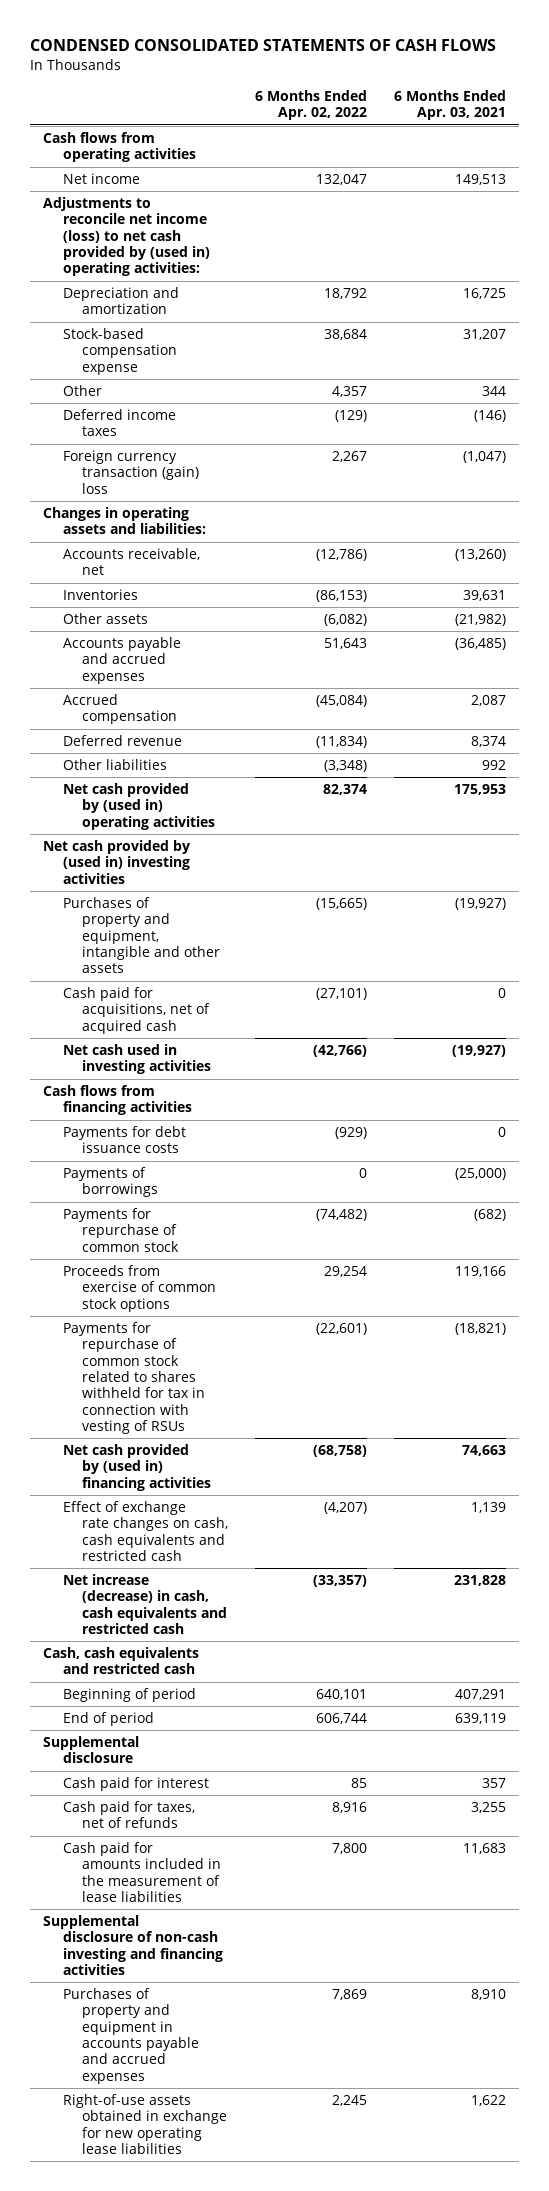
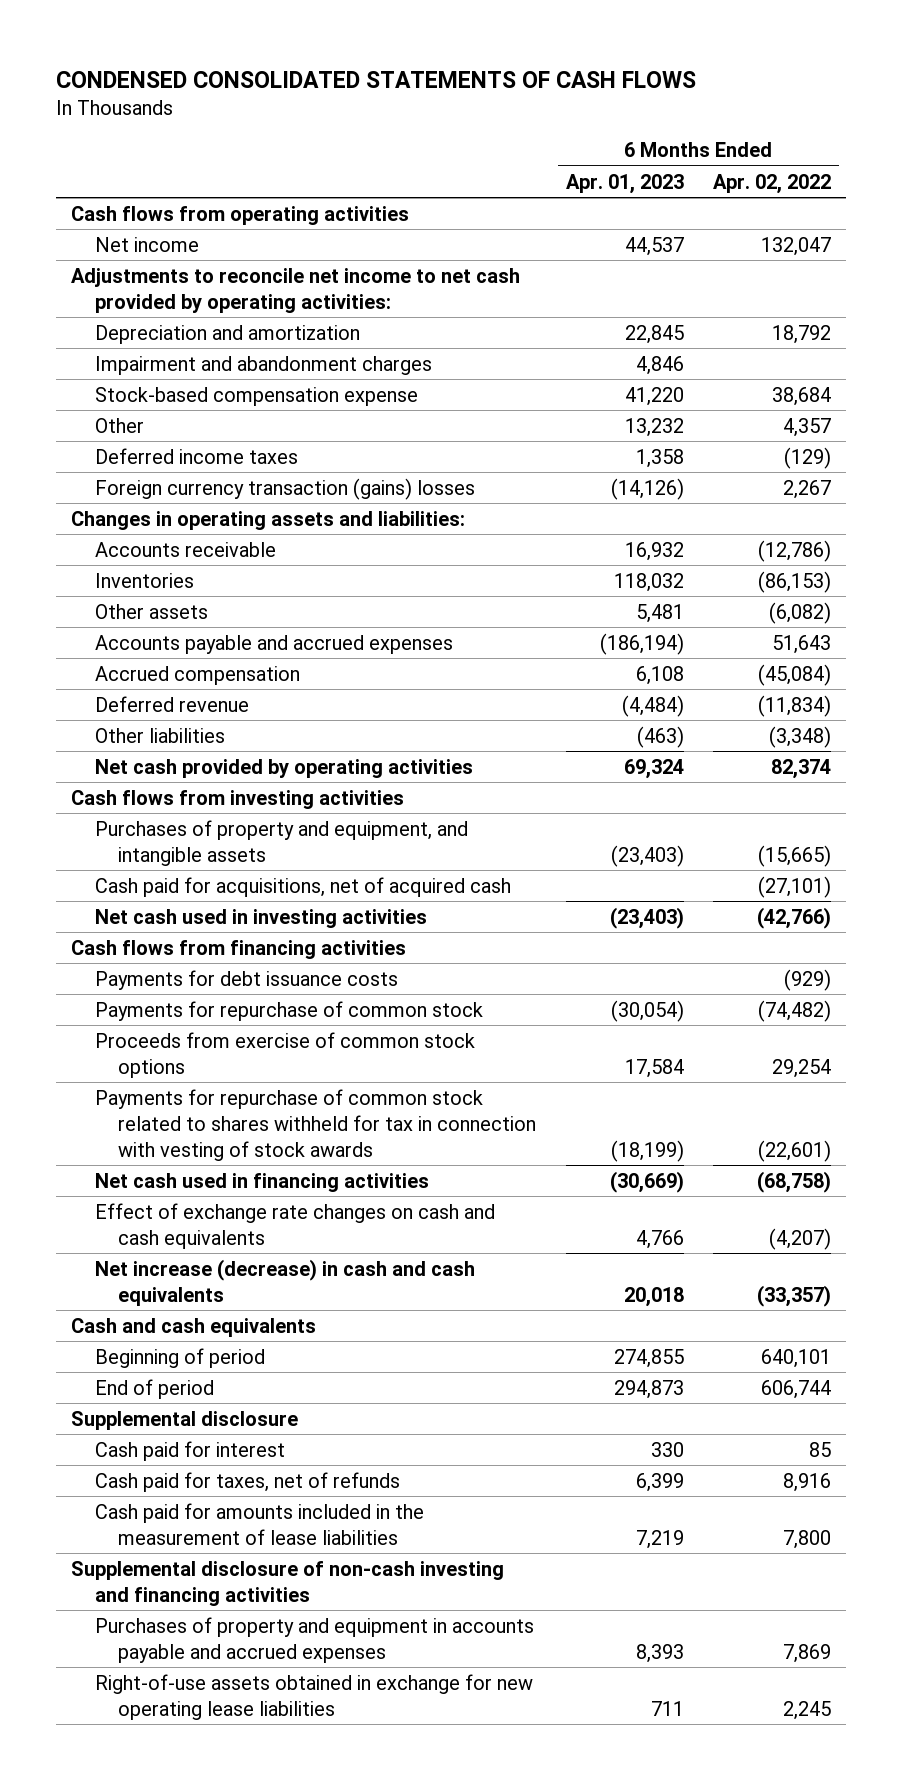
[393,90,506,121] 6 Months Ended Apr. 03, 2021 -> none
none -> [565,173,684,194] Apr. 01, 2023
[43,197,210,277] Adjustments to reconcile net income (loss) to net cash provided by (used in) operating activities: -> [71,267,521,313] Adjustments to reconcile net income to net cash provided by operating activities:
none -> [94,355,432,375] Impairment and abandonment charges
[62,450,200,494] Foreign currency transaction (gain) loss -> [94,477,475,500] Foreign currency transaction (gains) losses
[62,548,200,576] Accounts receivable, net -> [94,541,276,557] Accounts receivable
[62,783,216,830] Net cash provided by (used in) operating activities -> [94,758,473,778] Net cash provided by operating activities
[43,840,191,884] Net cash provided by (used in) investing activities -> [71,789,405,809] Cash flows from investing activities
[62,897,221,974] Purchases of property and equipment, intangible and other assets -> [94,819,468,866] Purchases of property and equipment, and intangible assets
[62,1167,159,1198] Payments of borrowings -> none
[62,1322,206,1435] Payments for repurchase of common stock related to shares withheld for tax in connection with vesting of RSUs -> [94,1088,536,1161] Payments for repurchase of common stock related to shares withheld for tax in connection with vesting of stock awards
[62,1444,212,1491] Net cash provided by (used in) financing activities -> [94,1172,429,1192] Net cash used in financing activities
[62,1501,229,1562] Effect of exchange rate changes on cash, cash equivalents and restricted cash -> [94,1202,495,1249] Effect of exchange rate changes on cash and cash equivalents
[62,1574,228,1635] Net increase (decrease) in cash, cash equivalents and restricted cash -> [94,1258,475,1306] Net increase (decrease) in cash and cash equivalents
[43,1647,200,1675] Cash, cash equivalents and restricted cash -> [71,1317,317,1337] Cash and cash equivalents

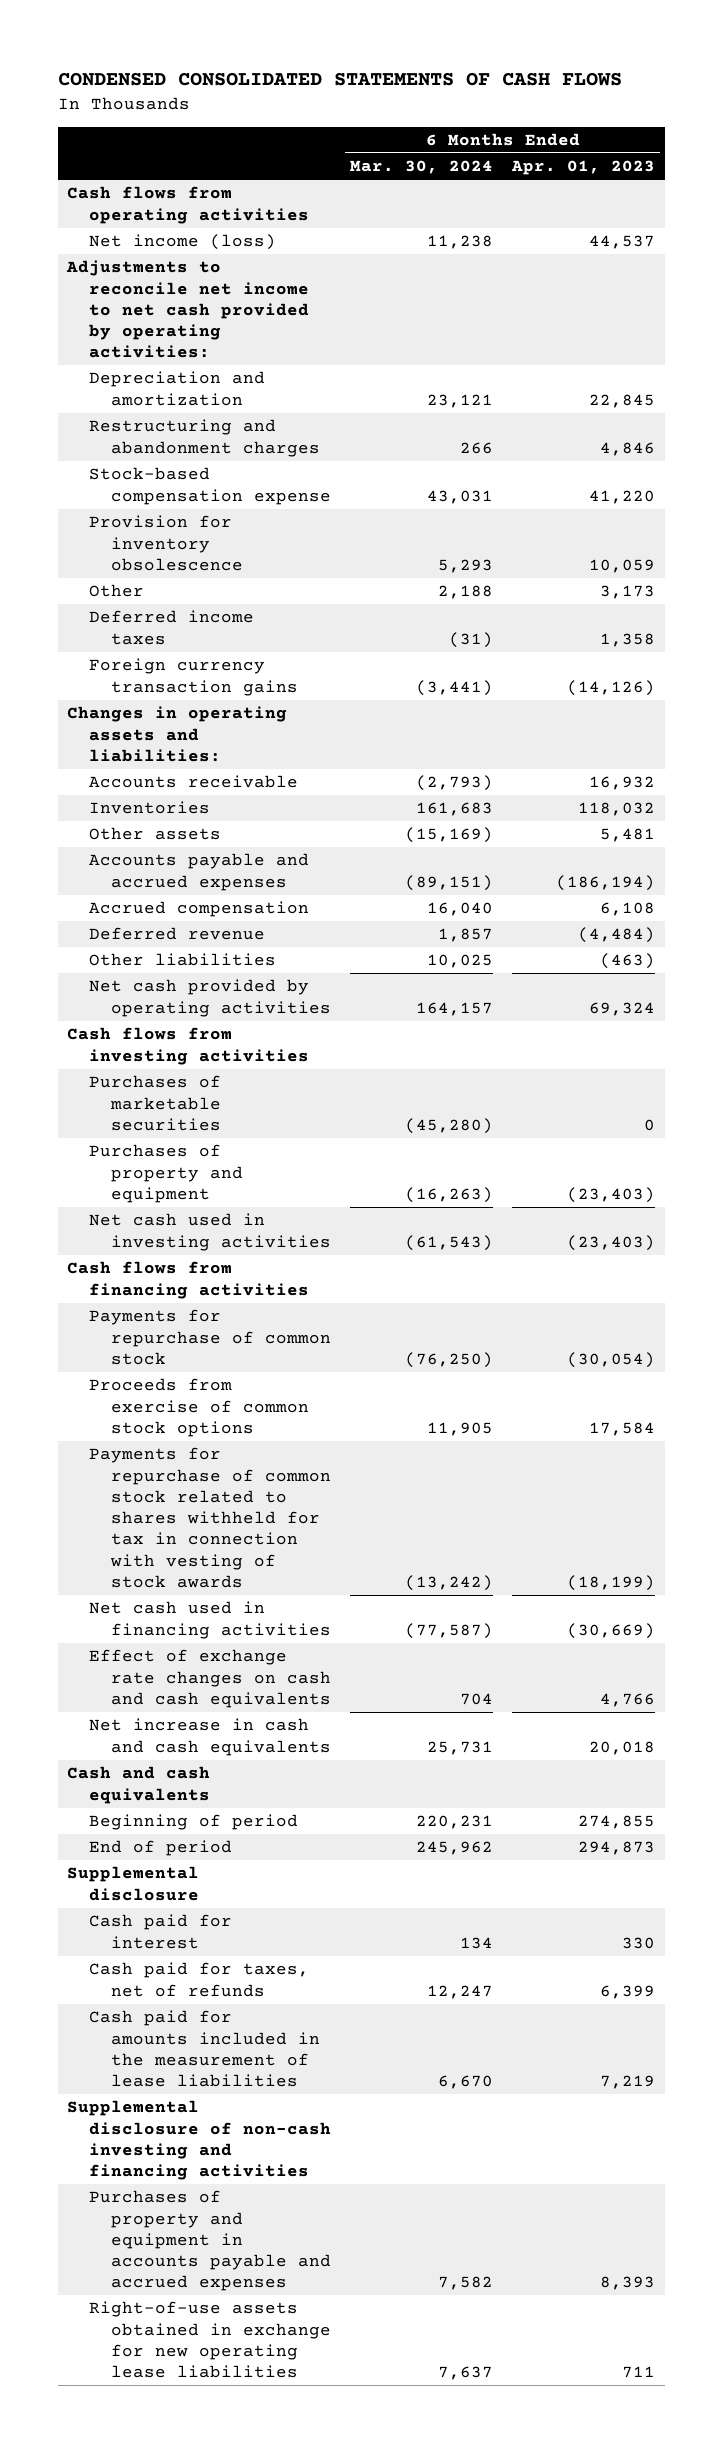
[713,173,832,194] Apr. 02, 2022 -> none
none -> [350,160,494,175] Mar. 30, 2024
[94,236,199,252] Net income -> [88,234,276,251] Net income (loss)
[94,355,432,375] Impairment and abandonment charges -> [88,419,320,457] Restructuring and abandonment charges
none -> [88,515,243,571] Provision for inventory obsolescence
[624,417,684,437] 13,232 -> [600,585,656,600] 3,173
[94,477,475,500] Foreign currency transaction (gains) losses -> [88,658,298,696] Foreign currency transaction gains
[94,876,511,897] Cash paid for acquisitions, net of acquired cash -> none
none -> [88,1075,221,1131] Purchases of marketable securities
[94,819,468,866] Purchases of property and equipment, and intangible assets -> [88,1144,243,1203] Purchases of property and equipment
[94,969,398,990] Payments for debt issuance costs -> none
[94,1258,475,1306] Net increase (decrease) in cash and cash equivalents -> [88,1718,331,1756] Net increase in cash and cash equivalents

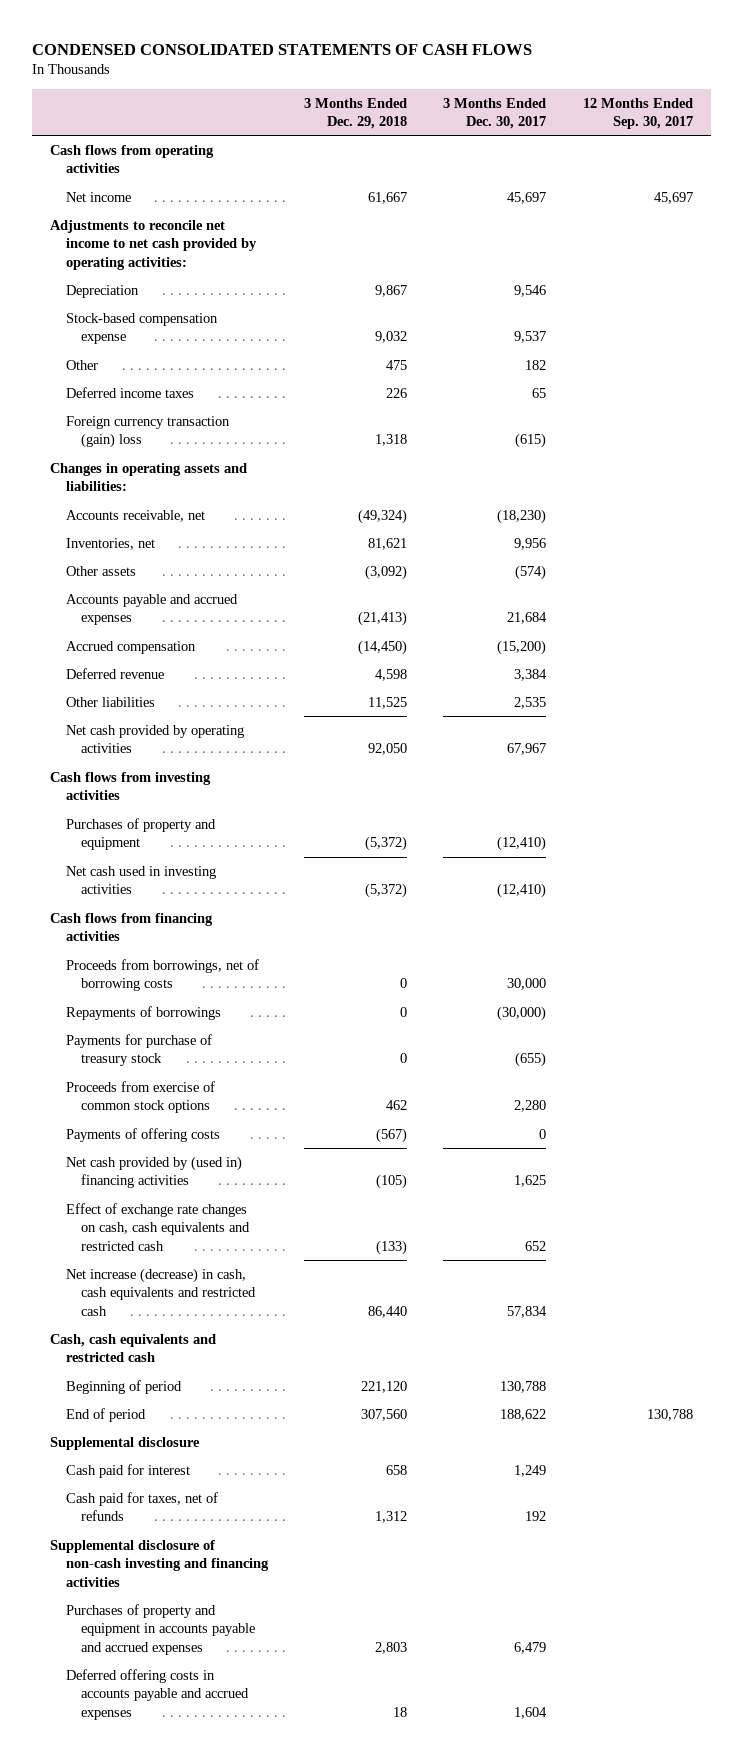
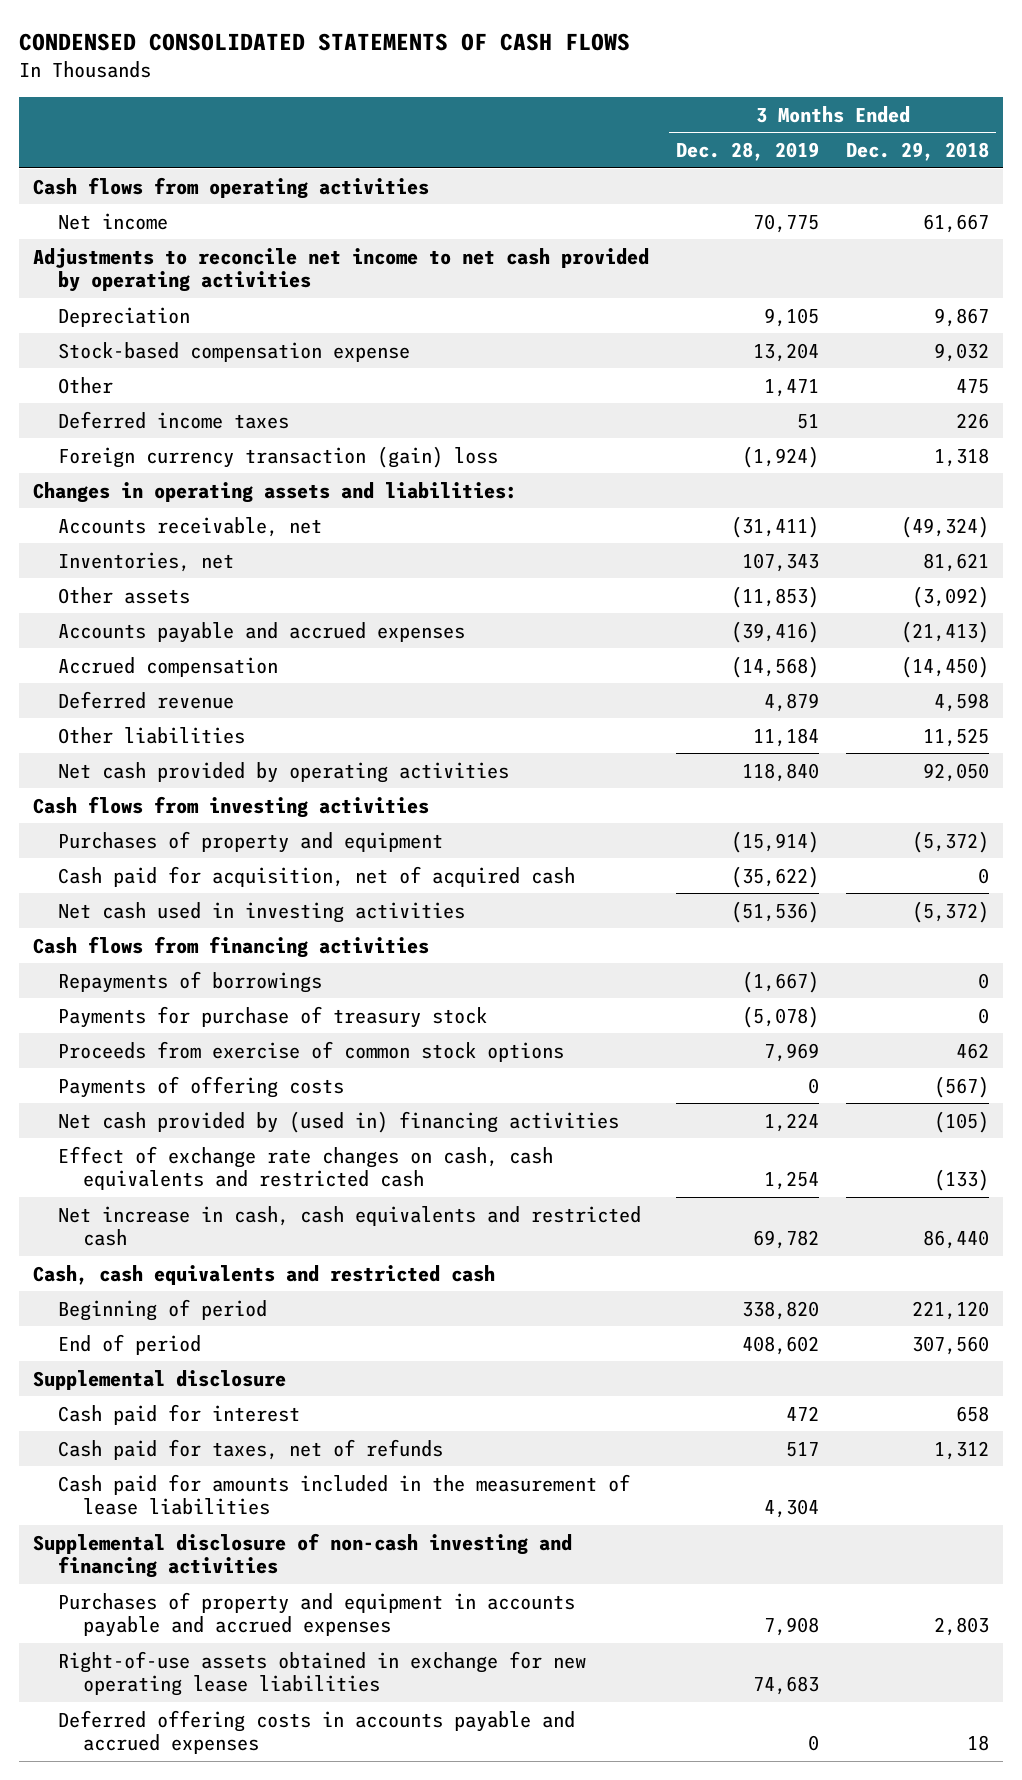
[443,97,547,130] 3 Months Ended Dec. 30, 2017 -> none
[582,97,693,130] 12 Months Ended Sep. 30, 2017 -> none
none -> [676,142,820,162] Dec. 28, 2019
[50,219,257,270] Adjustments to reconcile net income to net cash provided by operating activities: -> [32,247,649,293] Adjustments to reconcile net income to net cash provided by operating activities
none -> [57,865,575,887] Cash paid for acquisition, net of acquired cash
[65,958,259,992] Proceeds from borrowings, net of borrowing costs -> none
[65,1267,257,1316] Net increase (decrease) in cash, cash equivalents and restricted cash -> [57,1205,641,1247] Net increase in cash, cash equivalents and restricted cash
none -> [57,1473,630,1516] Cash paid for amounts included in the measurement of lease liabilities
none -> [57,1650,586,1697] Right-of-use assets obtained in exchange for new operating lease liabilities

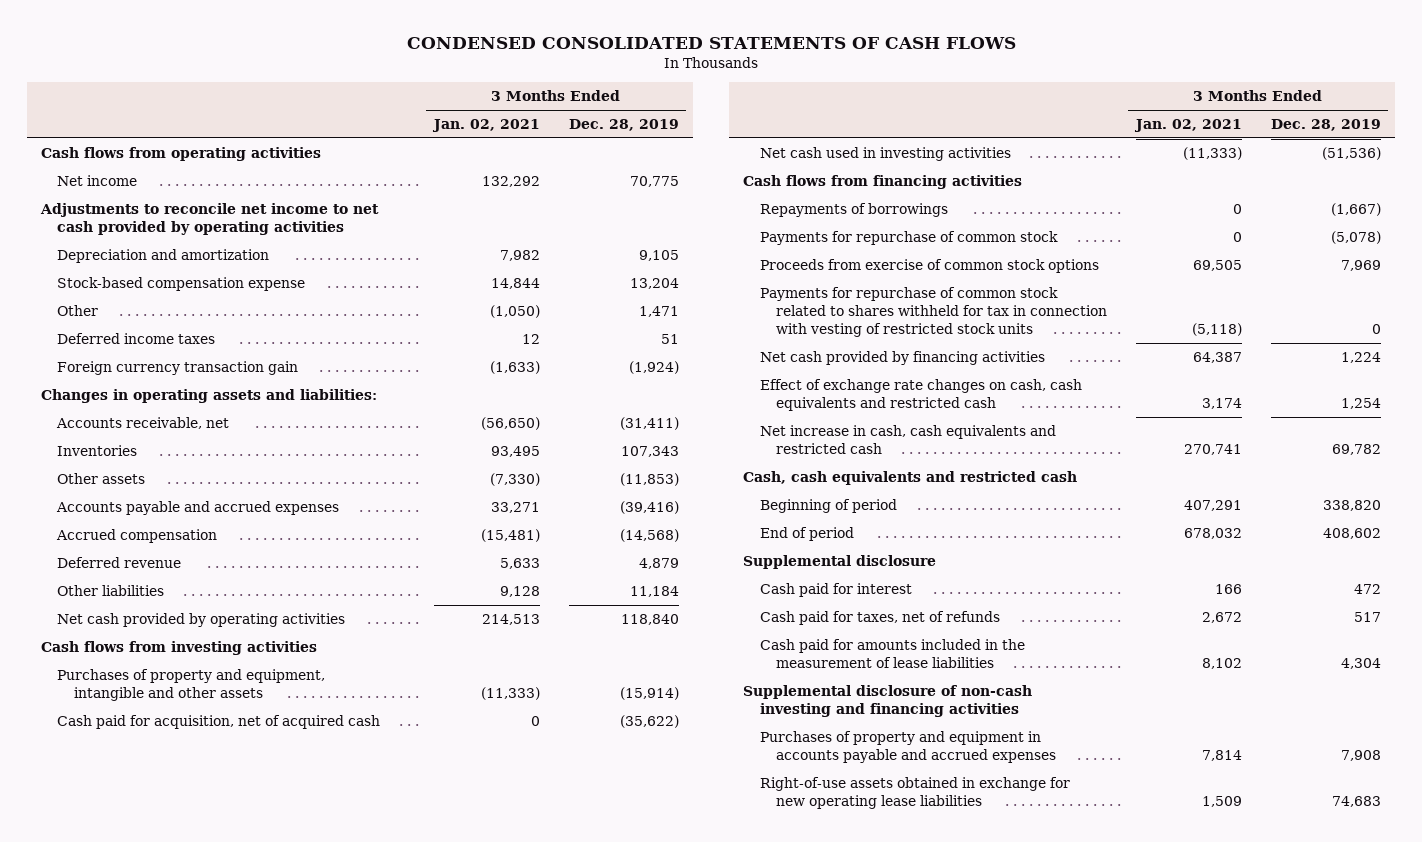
[846,142,990,162] Dec. 29, 2018 -> none
none -> [431,119,540,133] Jan. 02, 2021
[57,306,190,327] Depreciation -> [57,249,270,264] Depreciation and amortization
[57,445,498,468] Foreign currency transaction (gain) loss -> [57,361,299,376] Foreign currency transaction gain
[57,551,234,572] Inventories, net -> [57,445,138,457] Inventories
[57,830,443,853] Purchases of property and equipment -> [57,669,326,701] Purchases of property and equipment, intangible and other assets
[57,1005,487,1028] Payments for purchase of treasury stock -> [759,231,1058,246] Payments for repurchase of common stock
[57,1075,344,1098] Payments of offering costs -> none
none -> [759,287,1107,337] Payments for repurchase of common stock related to shares withheld for tax in connection with vesting of restricted stock units
[57,1110,619,1133] Net cash provided by (used in) financing activities -> [759,351,1045,366] Net cash provided by financing activities
[57,1709,575,1755] Deferred offering costs in accounts payable and accrued expenses -> none

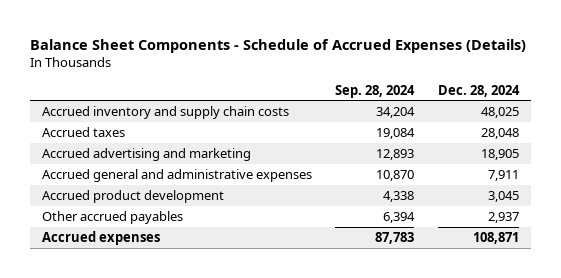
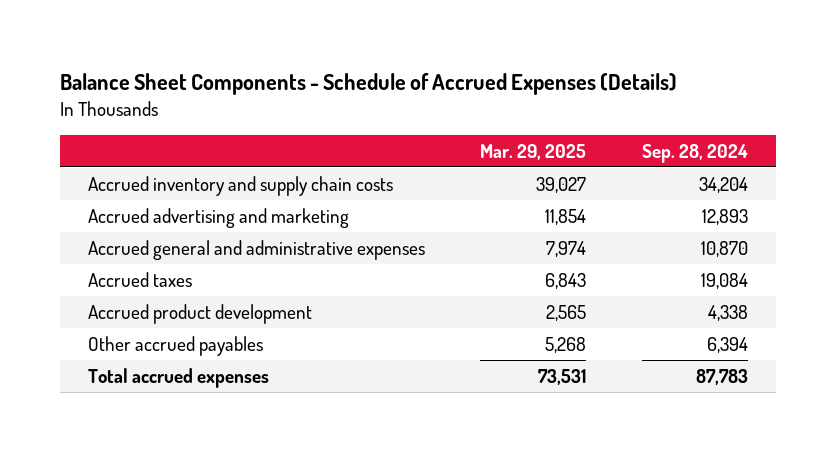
[437,84,520,97] Dec. 28, 2024 -> none
none -> [480,143,587,160] Mar. 29, 2025
[41,126,125,137] Accrued taxes -> [87,272,192,288] Accrued taxes
[41,230,160,245] Accrued expenses -> [87,368,269,389] Total accrued expenses

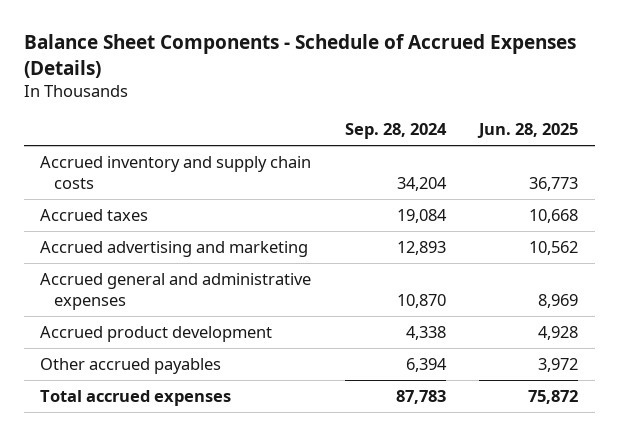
[480,143,587,160] Mar. 29, 2025 -> none
none -> [477,123,579,139] Jun. 28, 2025
[87,272,192,288] Accrued taxes -> [40,208,149,221] Accrued taxes

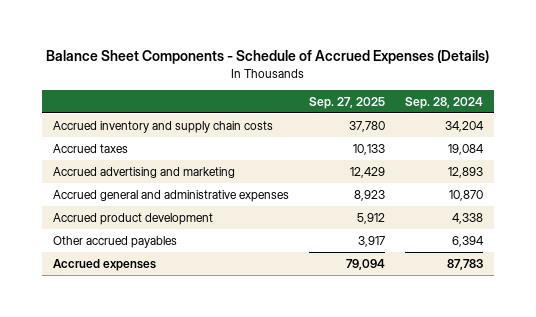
[477,123,579,139] Jun. 28, 2025 -> none
none -> [309,96,386,109] Sep. 27, 2025
[40,389,232,406] Total accrued expenses -> [52,258,156,271] Accrued expenses

